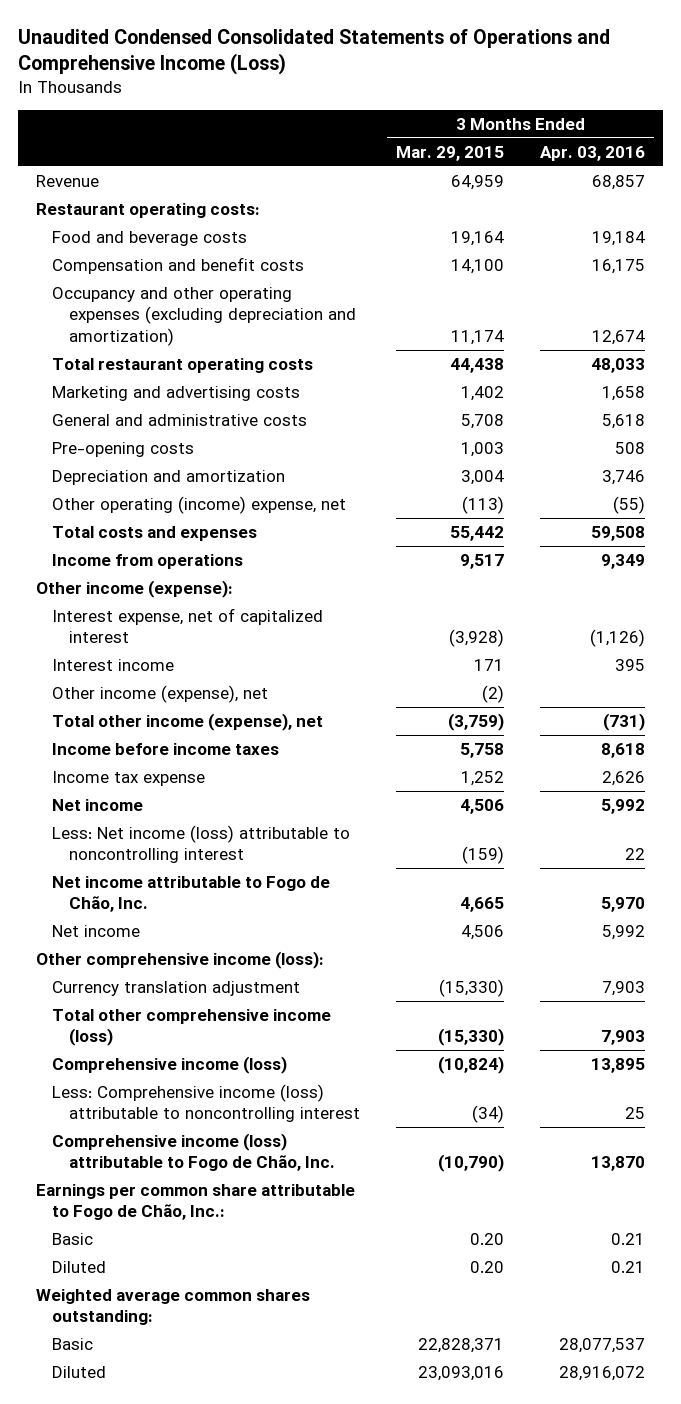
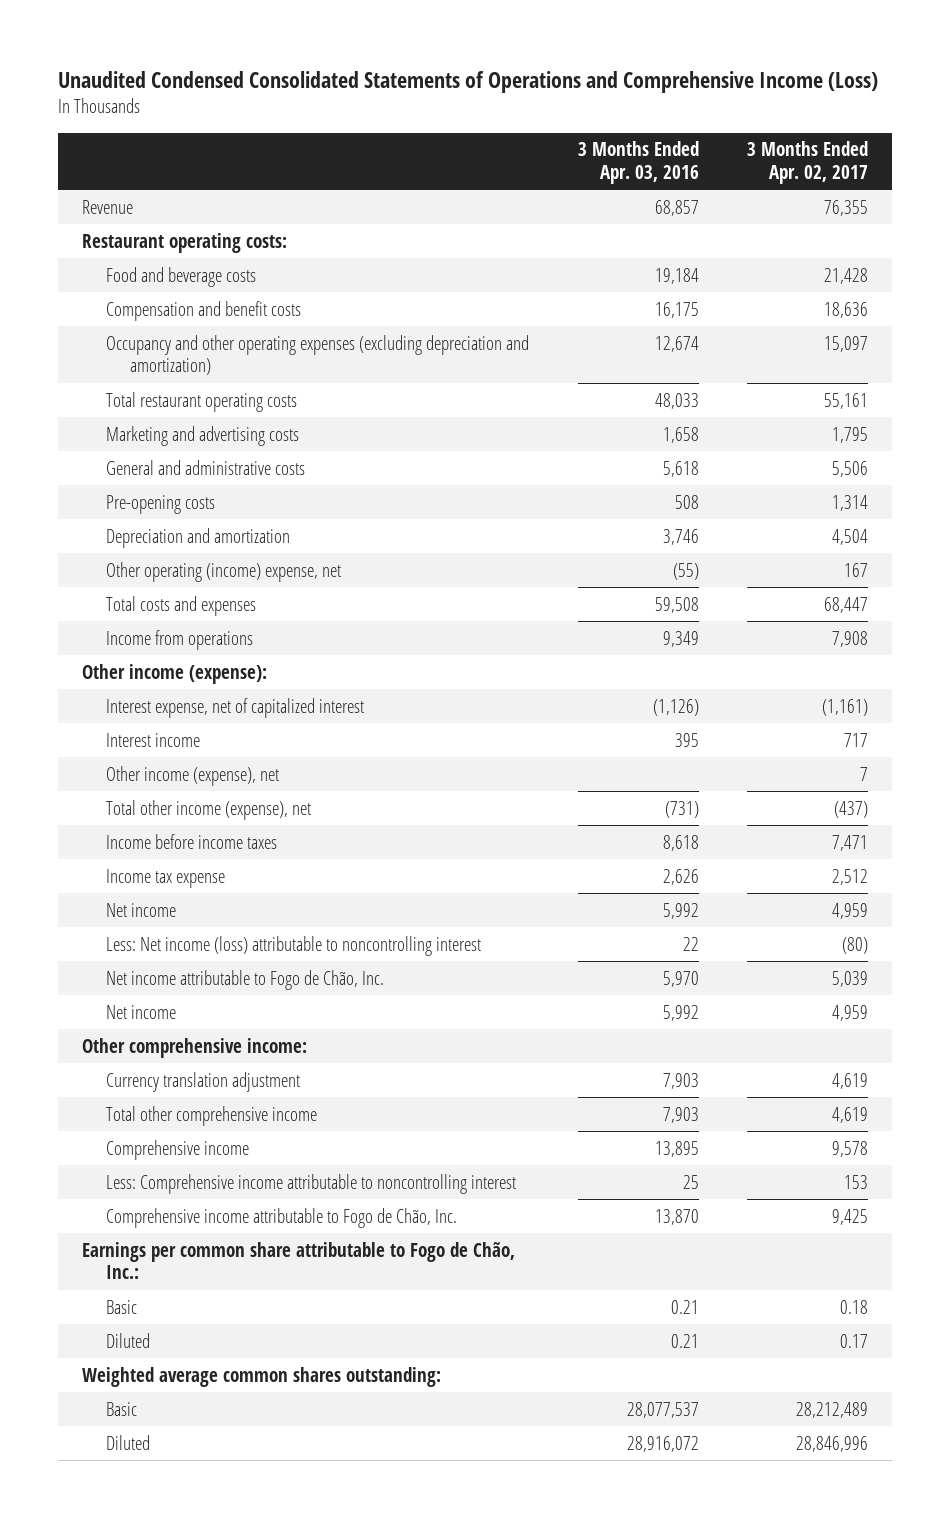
[395,145,504,161] Mar. 29, 2015 -> none
none -> [747,141,869,184] 3 Months Ended Apr. 02, 2017
[35,950,324,969] Other comprehensive income (loss): -> [82,1037,308,1058] Other comprehensive income:
[52,1008,332,1047] Total other comprehensive income (loss) -> [106,1105,318,1126] Total other comprehensive income
[52,1055,288,1074] Comprehensive income (loss) -> [106,1139,250,1160] Comprehensive income
[52,1083,360,1123] Less: Comprehensive income (loss) attributable to noncontrolling interest -> [106,1173,517,1194] Less: Comprehensive income attributable to noncontrolling interest
[52,1132,335,1172] Comprehensive income (loss) attributable to Fogo de Chão, Inc. -> [106,1207,458,1228] Comprehensive income attributable to Fogo de Chão, Inc.

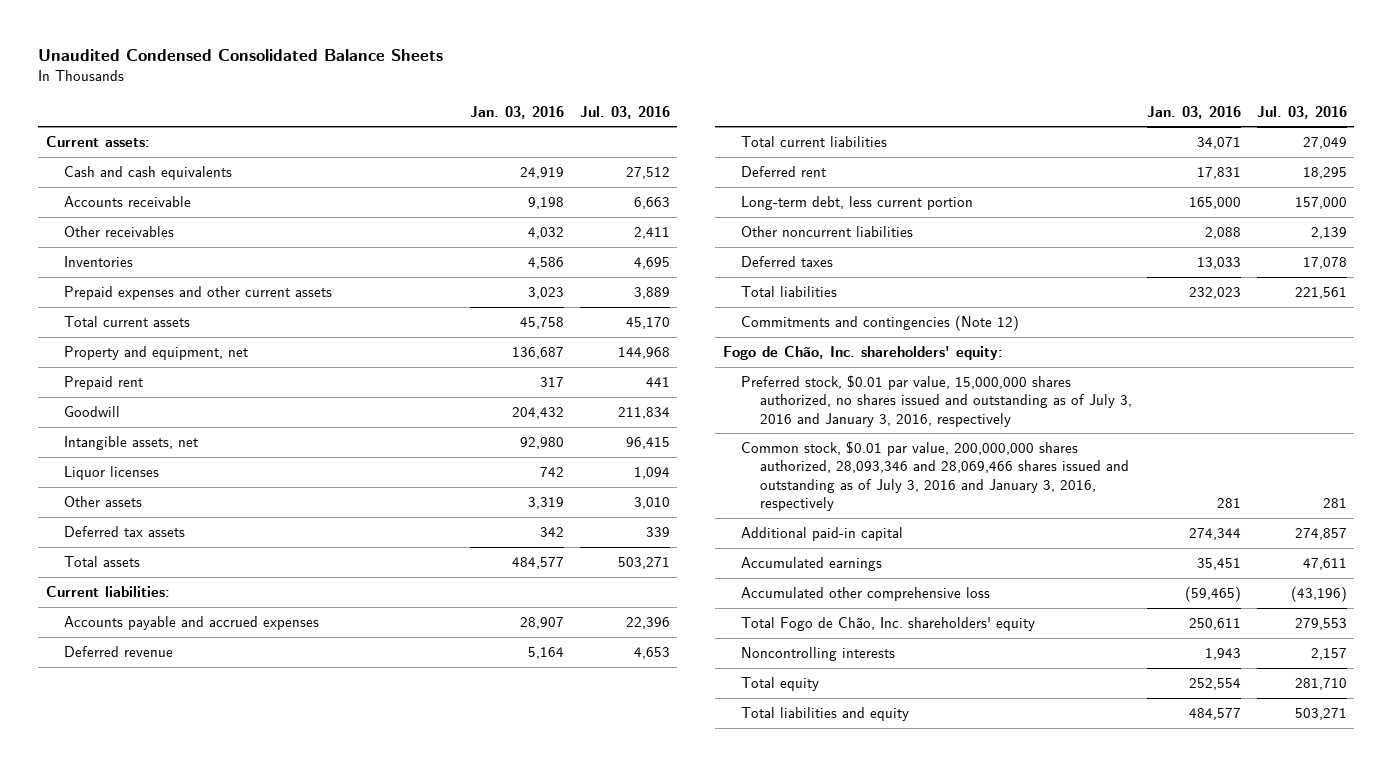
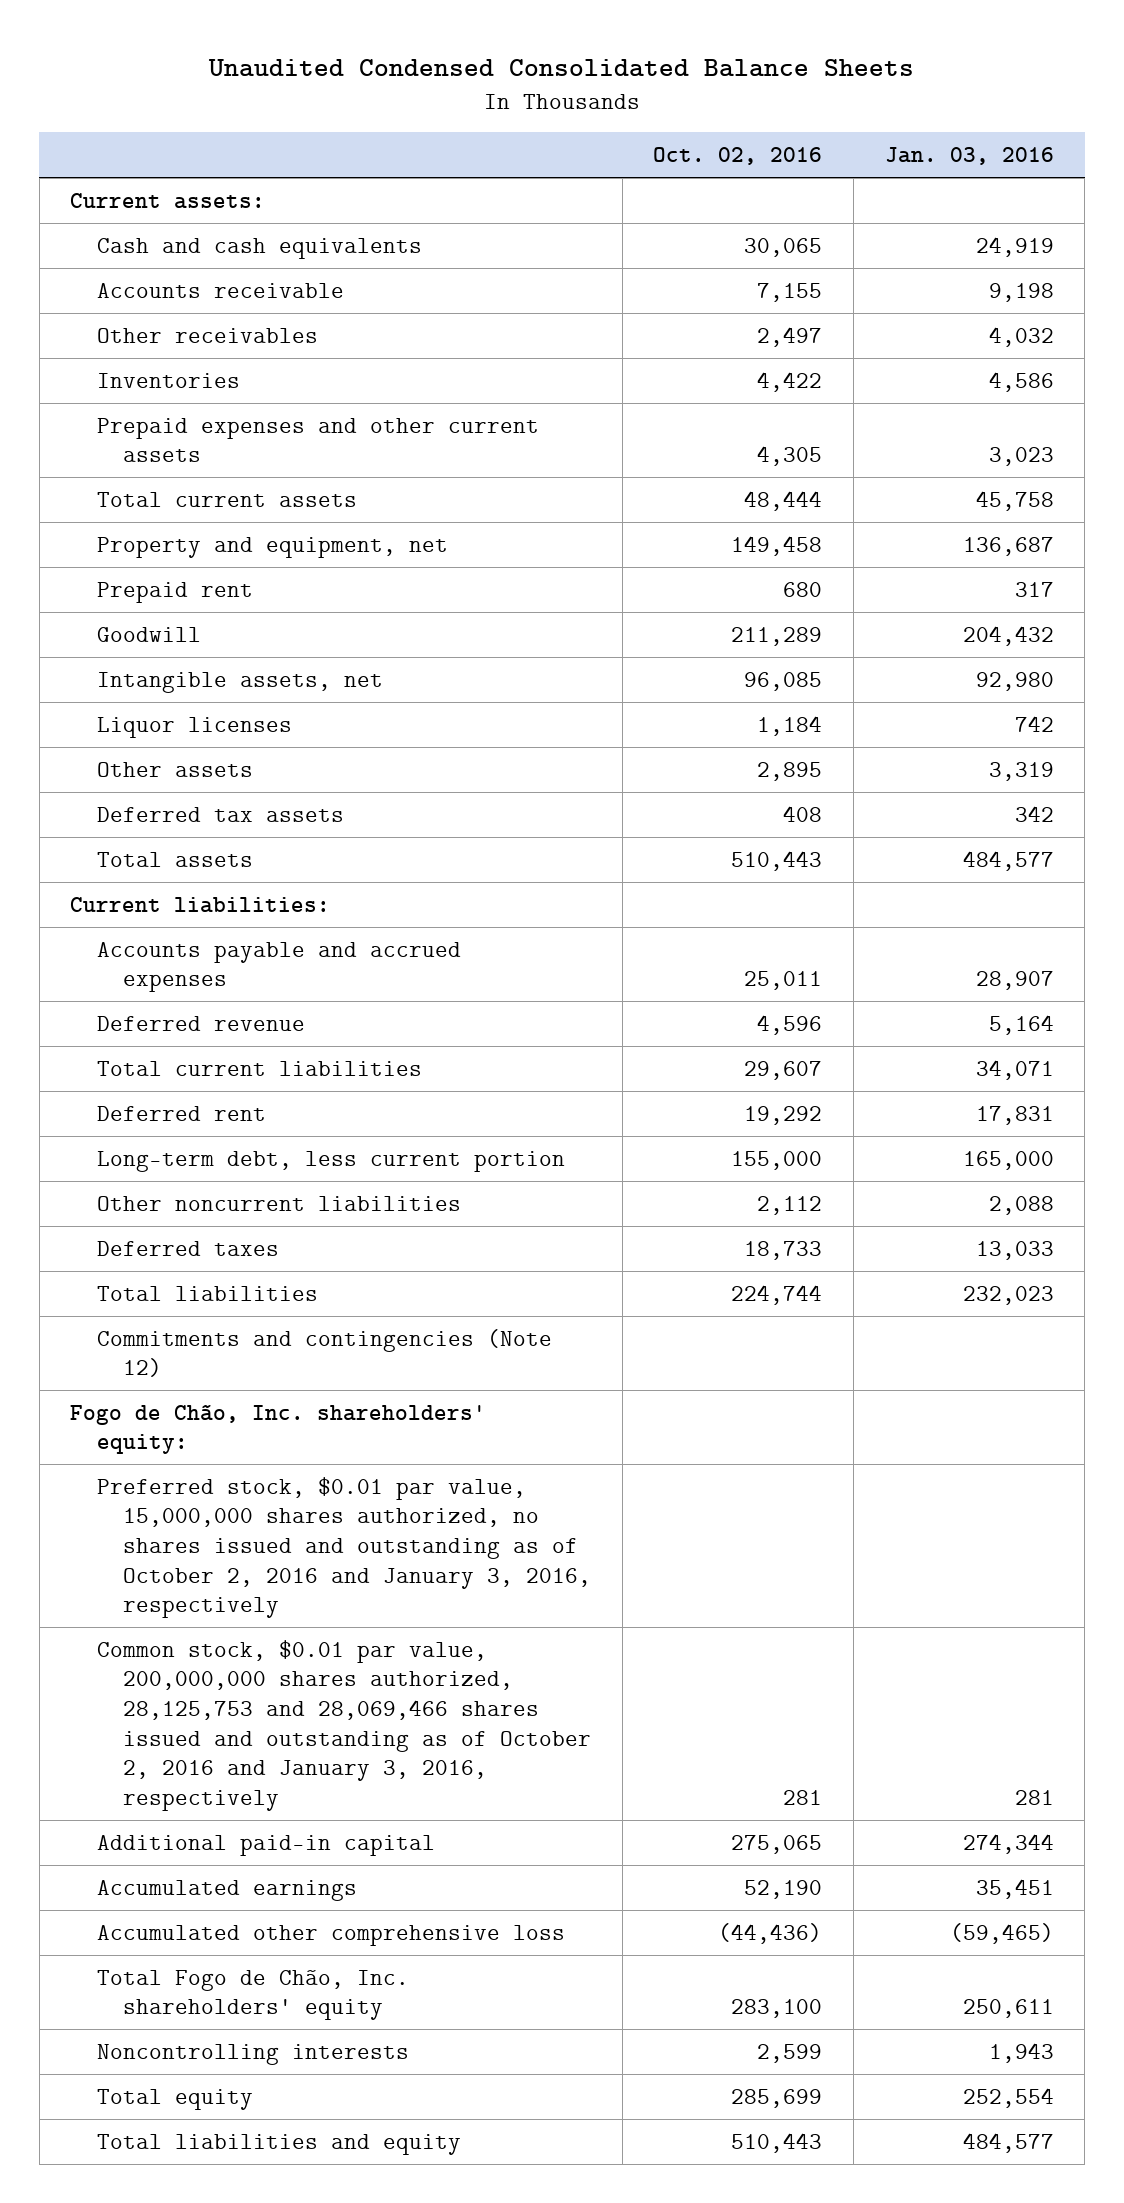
[579,105,670,119] Jul. 03, 2016 -> none
none -> [653,147,823,166] Oct. 02, 2016
[741,375,1132,427] Preferred stock, $0.01 par value, 15,000,000 shares authorized, no shares issued and outstanding as of July 3, 2016 and January 3, 2016, respectively -> [96,1476,592,1619] Preferred stock, $0.01 par value, 15,000,000 shares authorized, no shares issued and outstanding as of October 2, 2016 and January 3, 2016, respectively
[741,441,1129,511] Common stock, $0.01 par value, 200,000,000 shares authorized, 28,093,346 and 28,069,466 shares issued and outstanding as of July 3, 2016 and January 3, 2016, respectively -> [96,1639,592,1812] Common stock, $0.01 par value, 200,000,000 shares authorized, 28,125,753 and 28,069,466 shares issued and outstanding as of October 2, 2016 and January 3, 2016, respectively

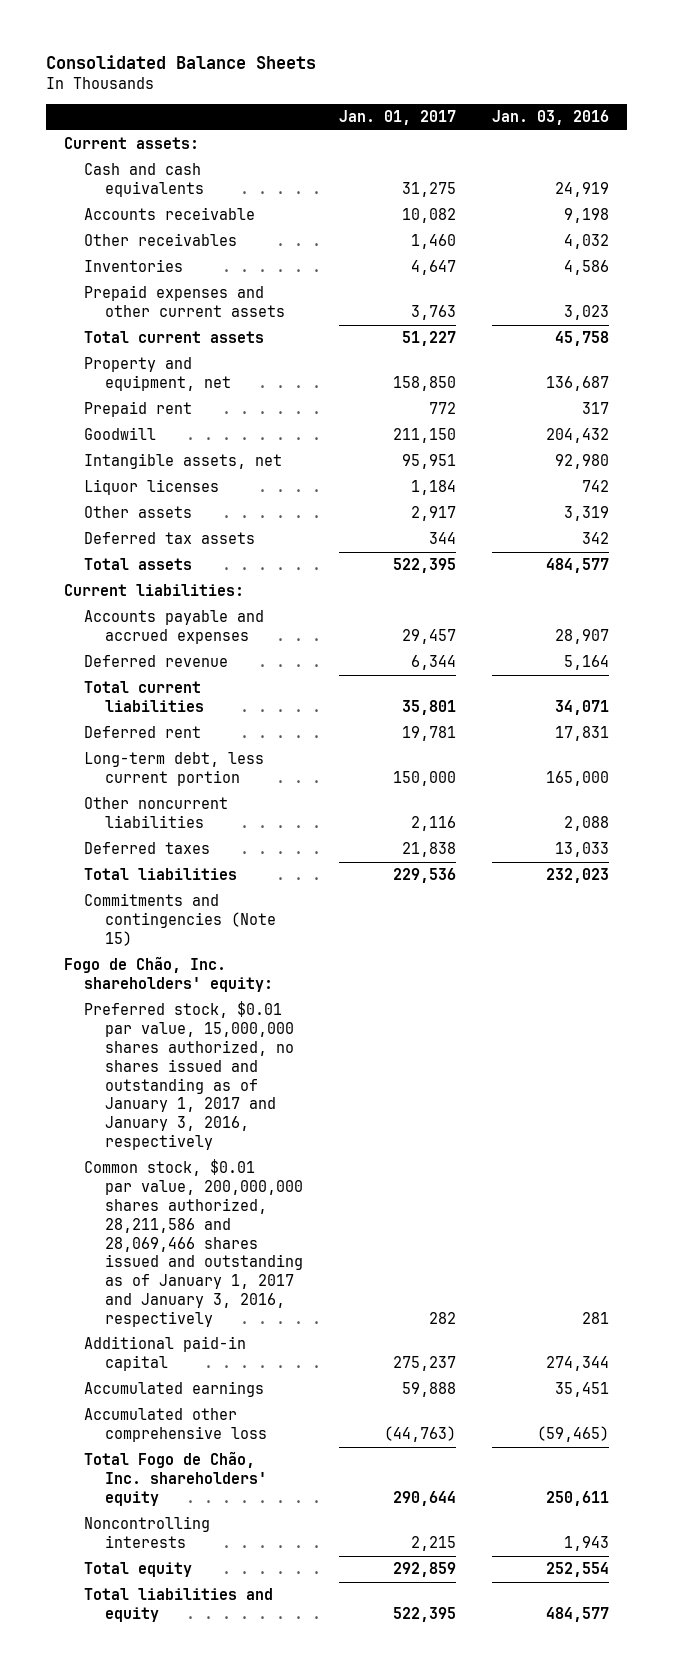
[208,59,915,78] Unaudited Condensed Consolidated Balance Sheets -> [46,54,317,69] Consolidated Balance Sheets
[653,147,823,166] Oct. 02, 2016 -> none
none -> [338,110,456,126] Jan. 01, 2017
[96,1328,552,1378] Commitments and contingencies (Note 12) -> [84,893,276,946] Commitments and contingencies (Note 15)
[96,1476,592,1619] Preferred stock, $0.01 par value, 15,000,000 shares authorized, no shares issued and outstanding as of October 2, 2016 and January 3, 2016, respectively -> [84,1001,294,1150] Preferred stock, $0.01 par value, 15,000,000 shares authorized, no shares issued and outstanding as of January 1, 2017 and January 3, 2016, respectively
[96,1639,592,1812] Common stock, $0.01 par value, 200,000,000 shares authorized, 28,125,753 and 28,069,466 shares issued and outstanding as of October 2, 2016 and January 3, 2016, respectively -> [84,1159,303,1327] Common stock, $0.01 par value, 200,000,000 shares authorized, 28,211,586 and 28,069,466 shares issued and outstanding as of January 1, 2017 and January 3, 2016, respectively

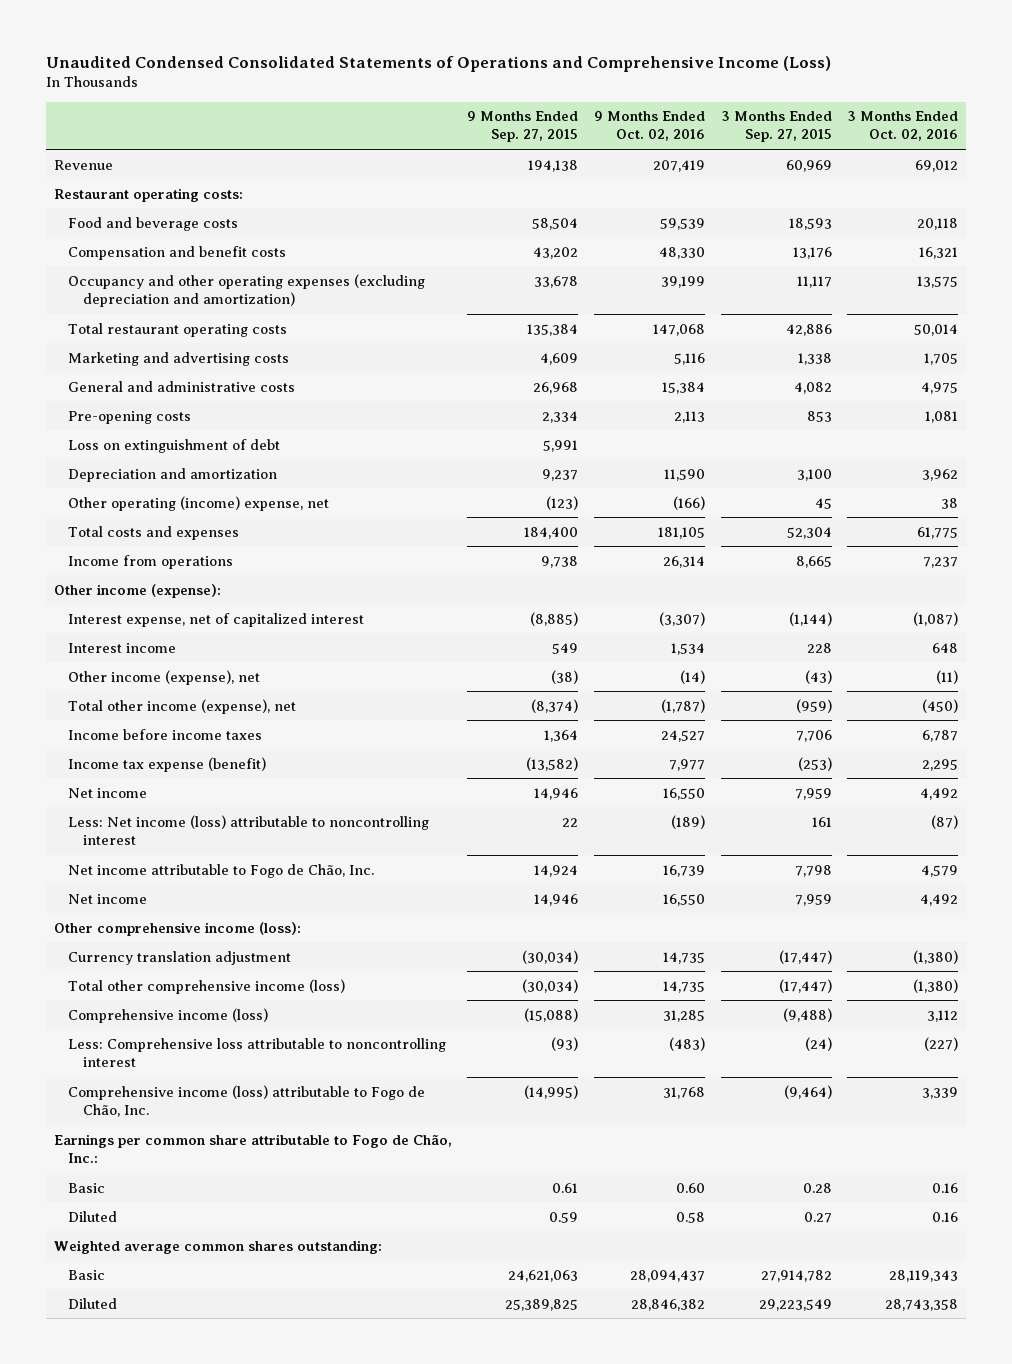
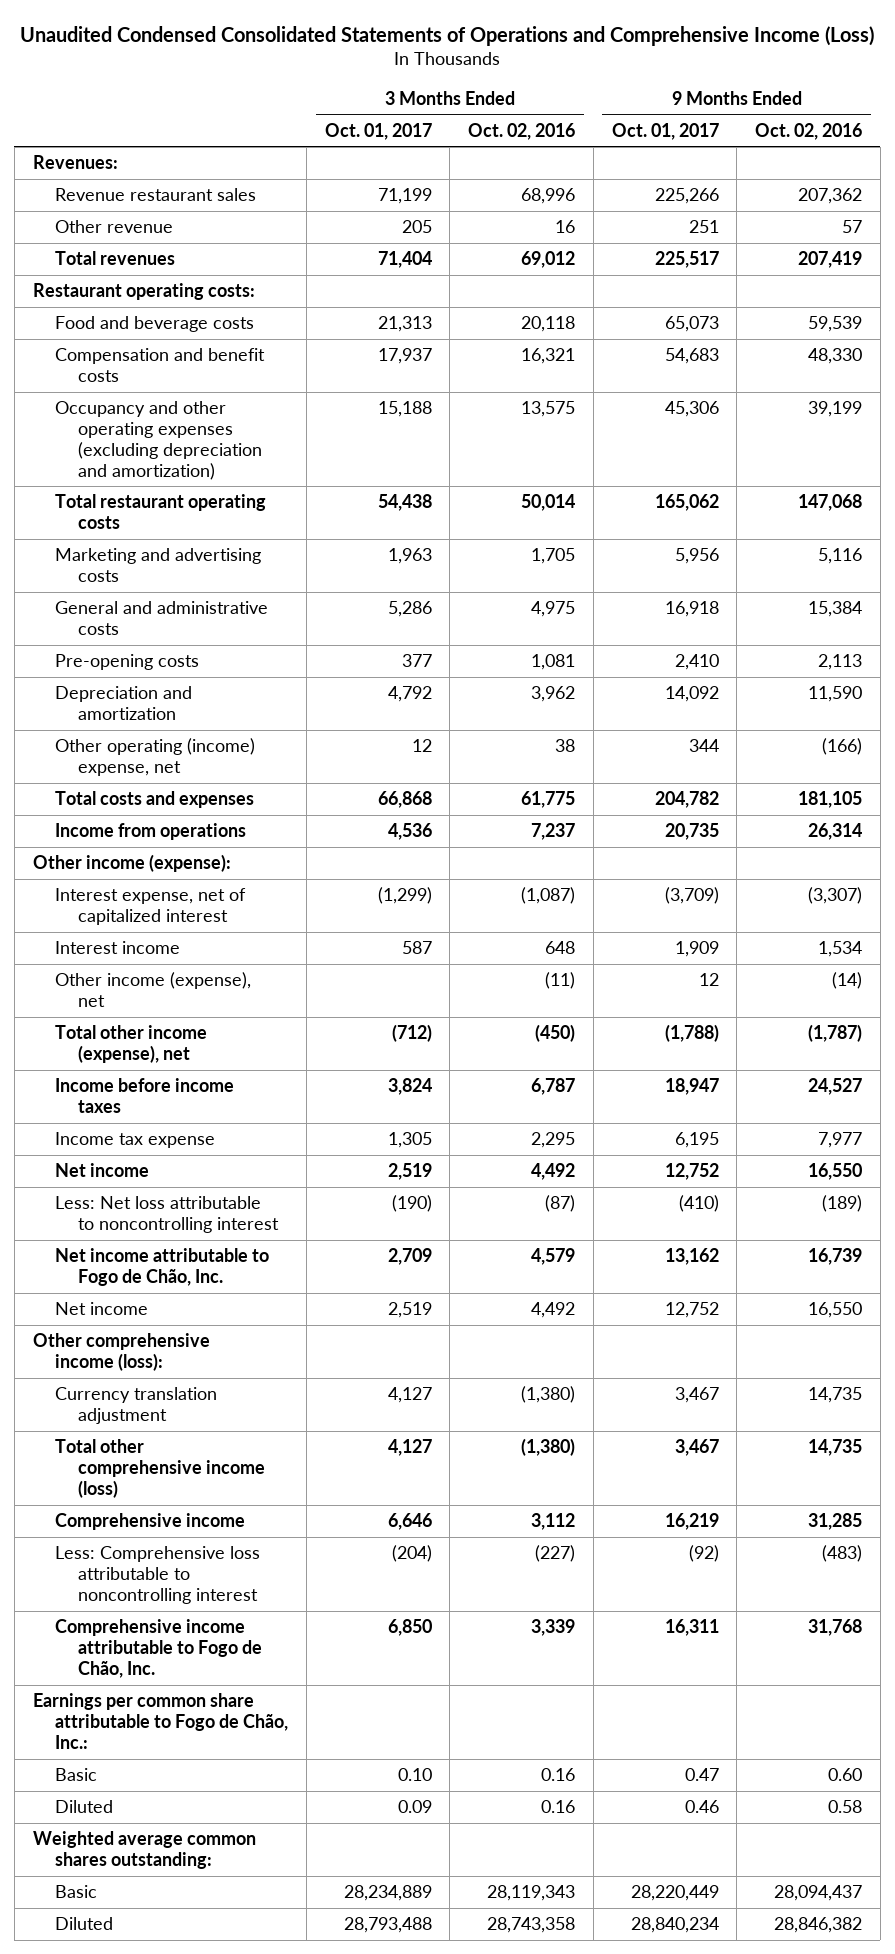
[467,111,579,143] 9 Months Ended Sep. 27, 2015 -> none
[720,111,832,143] 3 Months Ended Sep. 27, 2015 -> none
none -> [324,122,432,140] Oct. 01, 2017
none -> [611,122,719,140] Oct. 01, 2017
none -> [32,155,118,170] Revenues:
[53,159,113,170] Revenue -> [55,188,257,202] Revenue restaurant sales
[652,159,705,172] 207,419 -> [797,188,862,205] 207,362
[915,159,959,172] 69,012 -> [521,188,576,205] 68,996
none -> [55,220,174,234] Other revenue
none -> [55,251,176,266] Total revenues
[68,438,281,453] Loss on extinguishment of debt -> none
[68,756,267,772] Income tax expense (benefit) -> [55,1132,216,1149] Income tax expense
[68,814,430,845] Less: Net income (loss) attributable to noncontrolling interest -> [55,1196,279,1234] Less: Net loss attributable to noncontrolling interest
[68,1007,269,1023] Comprehensive income (loss) -> [55,1513,246,1531] Comprehensive income
[68,1084,426,1117] Comprehensive income (loss) attributable to Fogo de Chão, Inc. -> [55,1619,262,1678] Comprehensive income attributable to Fogo de Chão, Inc.

